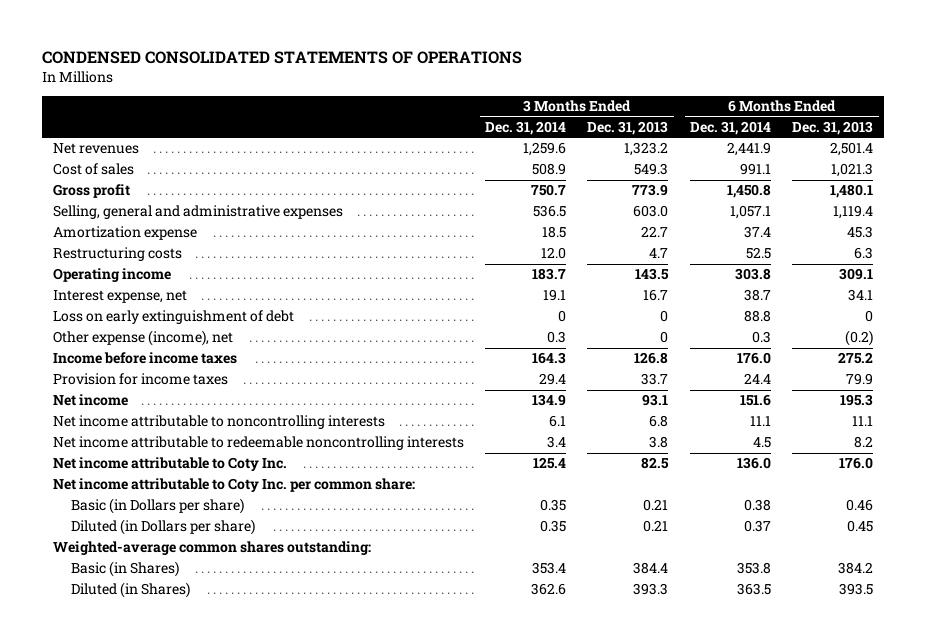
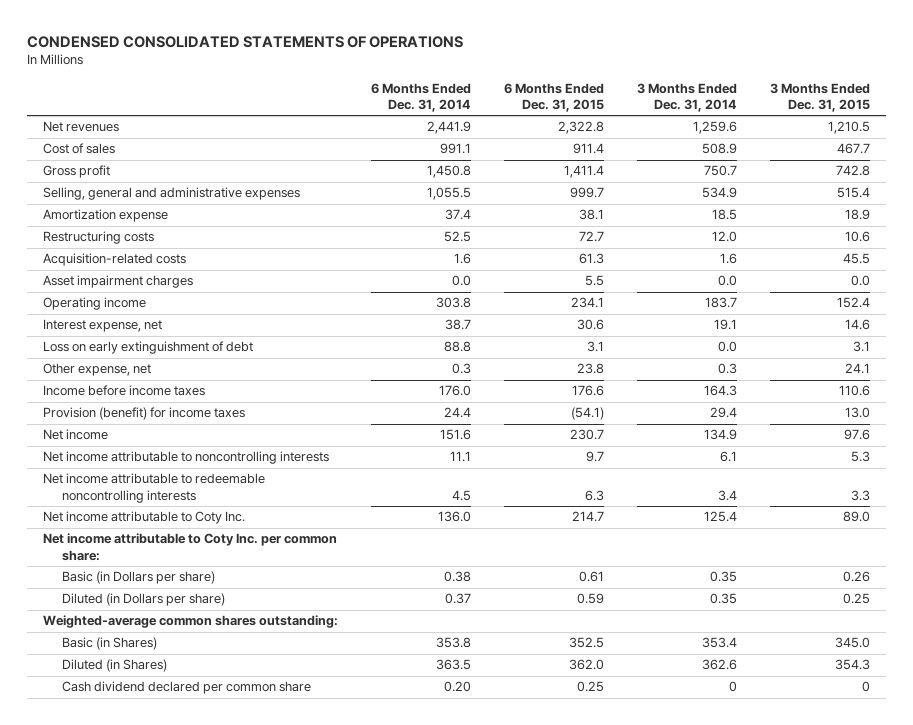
[587,120,669,135] Dec. 31, 2013 -> none
[792,120,874,135] Dec. 31, 2013 -> none
none -> [504,82,605,113] 6 Months Ended Dec. 31, 2015
none -> [769,82,870,113] 3 Months Ended Dec. 31, 2015
[532,205,566,218] 536.5 -> [702,187,738,199] 534.9
[729,205,771,220] 1,057.1 -> [427,187,472,201] 1,055.5
none -> [43,253,187,267] Acquisition-related costs
none -> [43,275,194,289] Asset impairment charges
[557,310,566,323] 0 -> [718,341,738,353] 0.0
[52,330,233,347] Other expense (income), net -> [43,363,152,377] Other expense, net
[52,373,228,386] Provision for income taxes -> [43,407,246,421] Provision (benefit) for income taxes
none -> [62,681,312,695] Cash dividend declared per common share

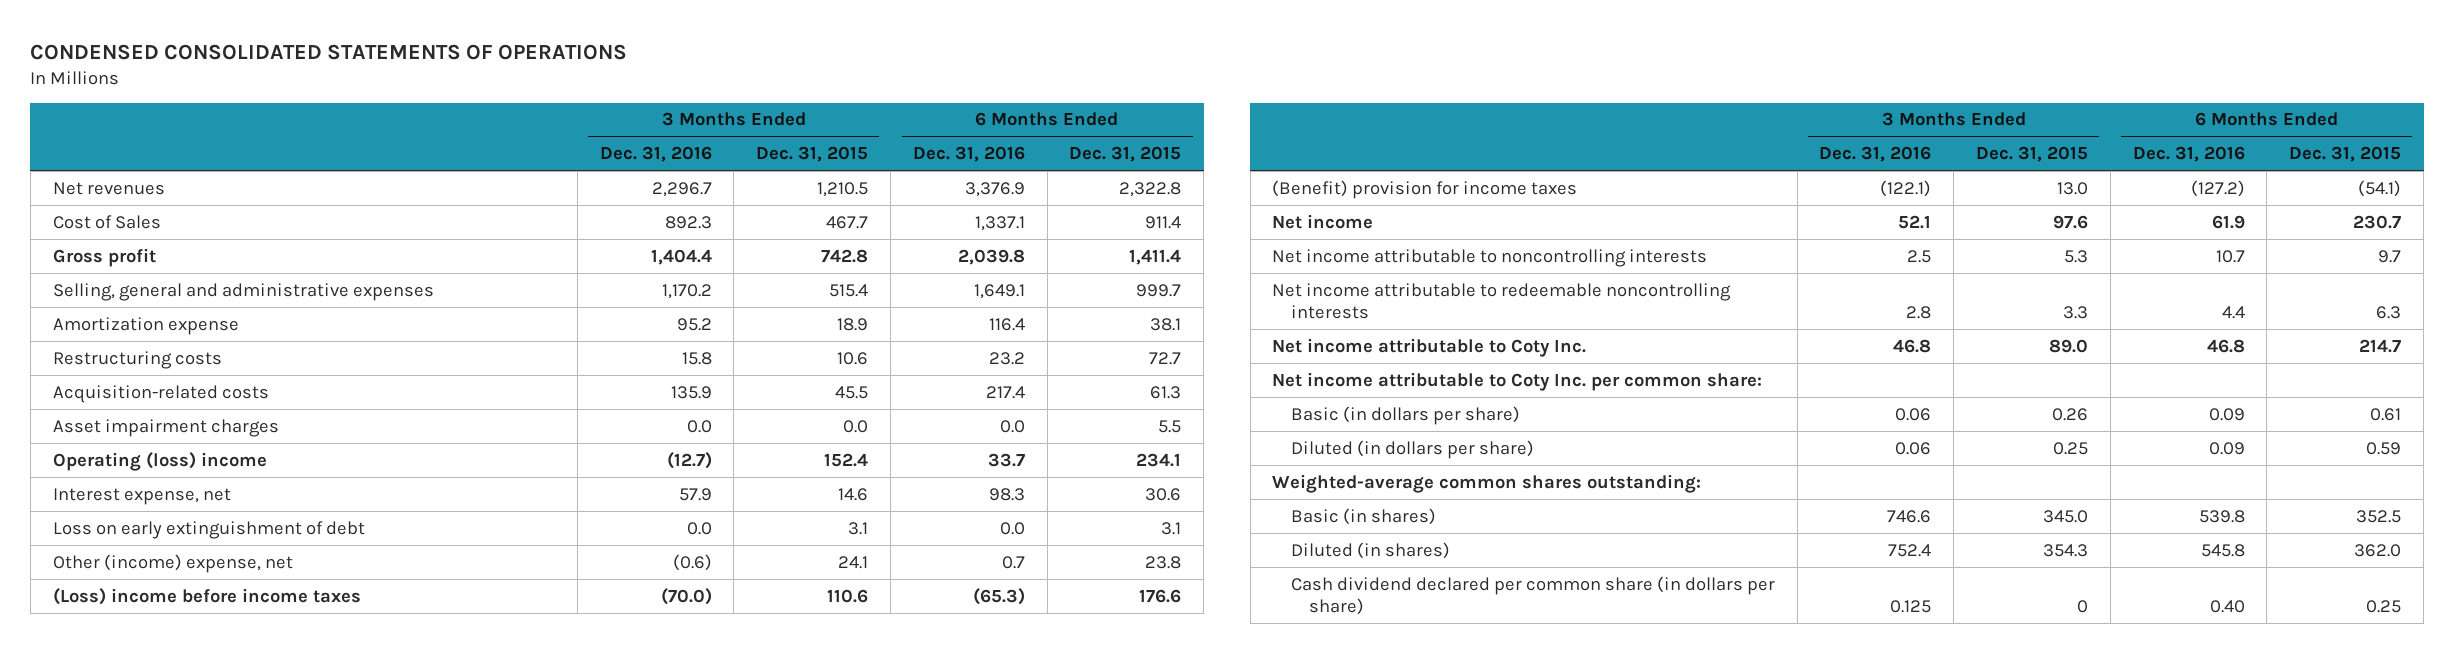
[371,82,472,113] 6 Months Ended Dec. 31, 2014 -> none
[637,82,738,113] 3 Months Ended Dec. 31, 2014 -> none
none -> [599,146,712,163] Dec. 31, 2016
none -> [912,146,1025,163] Dec. 31, 2016
[43,143,116,155] Cost of sales -> [52,214,161,229] Cost of Sales
[43,297,147,311] Operating income -> [52,451,267,471] Operating (loss) income
[43,363,152,377] Other expense, net -> [52,553,293,573] Other (income) expense, net
[43,385,206,397] Income before income taxes -> [52,587,361,605] (Loss) income before income taxes
[43,407,246,421] Provision (benefit) for income taxes -> [1272,179,1578,199] (Benefit) provision for income taxes
[62,571,216,585] Basic (in Dollars per share) -> [1290,405,1520,425] Basic (in dollars per share)
[62,593,226,607] Diluted (in Dollars per share) -> [1290,439,1534,459] Diluted (in dollars per share)
[62,637,158,651] Basic (in Shares) -> [1290,507,1436,525] Basic (in shares)
[62,659,168,673] Diluted (in Shares) -> [1290,541,1450,559] Diluted (in shares)
[62,681,312,695] Cash dividend declared per common share -> [1290,575,1775,615] Cash dividend declared per common share (in dollars per share)

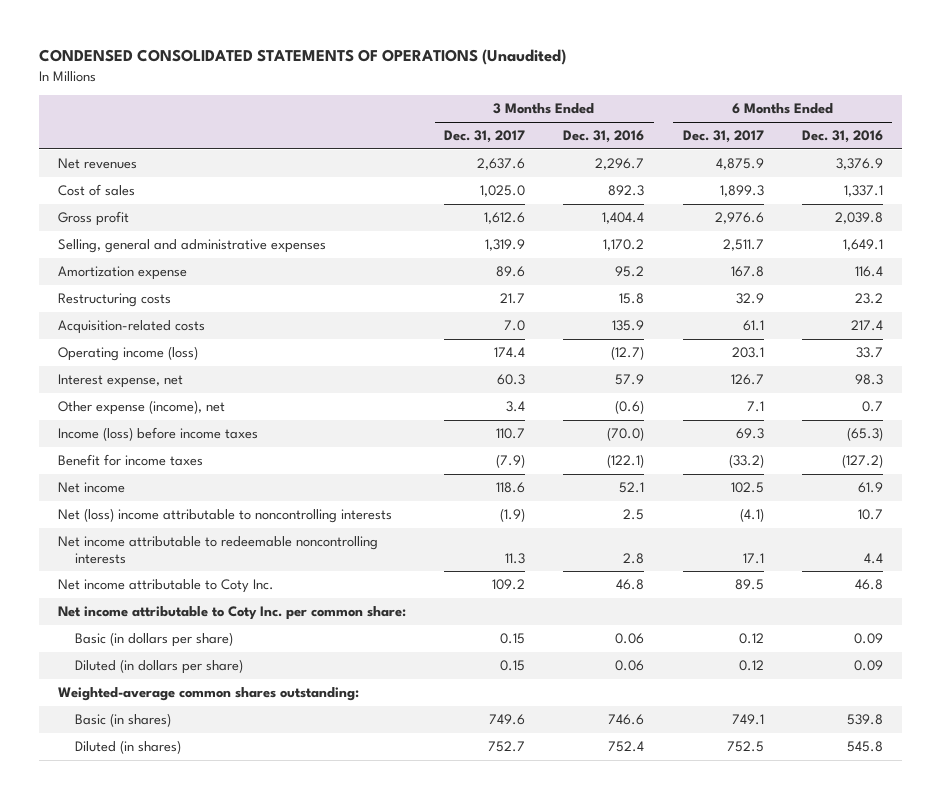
[30,44,628,61] CONDENSED CONSOLIDATED STATEMENTS OF OPERATIONS -> [38,49,566,66] CONDENSED CONSOLIDATED STATEMENTS OF OPERATIONS (Unaudited)
[756,146,869,163] Dec. 31, 2015 -> none
[1069,146,1182,163] Dec. 31, 2015 -> none
none -> [444,130,526,144] Dec. 31, 2017
none -> [682,130,764,144] Dec. 31, 2017
[52,214,161,229] Cost of Sales -> [58,184,136,197] Cost of sales
[52,418,279,437] Asset impairment charges -> none
[52,451,267,471] Operating (loss) income -> [58,346,199,362] Operating income (loss)
[52,520,365,539] Loss on early extinguishment of debt -> none
[52,553,293,573] Other (income) expense, net -> [58,400,226,416] Other expense (income), net
[52,587,361,605] (Loss) income before income taxes -> [58,427,259,442] Income (loss) before income taxes
[1272,179,1578,199] (Benefit) provision for income taxes -> [58,454,204,467] Benefit for income taxes
[1272,248,1708,267] Net income attributable to noncontrolling interests -> [58,508,393,524] Net (loss) income attributable to noncontrolling interests
[1290,575,1775,615] Cash dividend declared per common share (in dollars per share) -> none

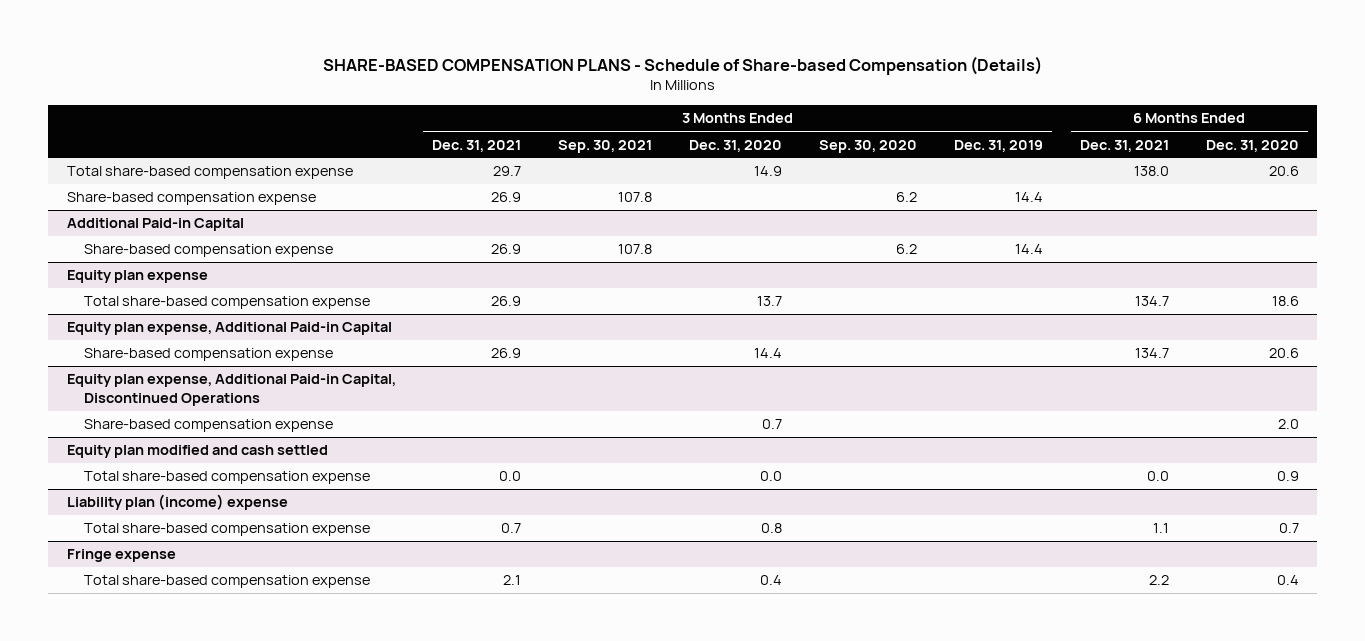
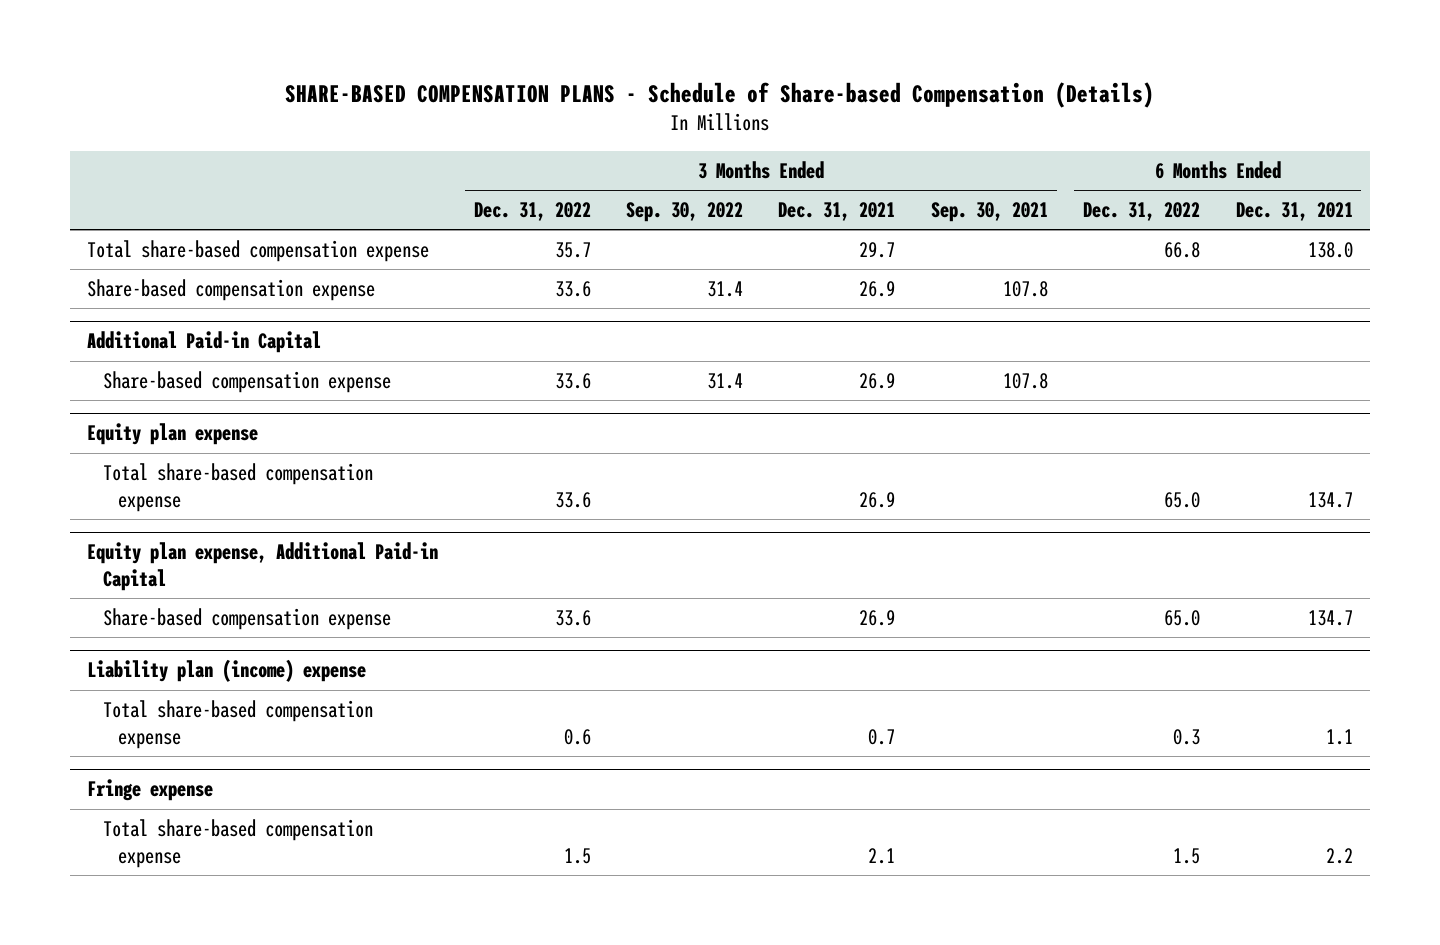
[689,139,783,152] Dec. 31, 2020 -> none
[819,139,918,153] Sep. 30, 2020 -> none
[954,139,1044,152] Dec. 31, 2019 -> none
[1205,139,1299,152] Dec. 31, 2020 -> none
none -> [473,202,591,222] Dec. 31, 2022
none -> [626,202,744,223] Sep. 30, 2022
none -> [1083,202,1201,222] Dec. 31, 2022
[66,374,396,407] Equity plan expense, Additional Paid-in Capital, Discontinued Operations -> none
[83,419,333,433] Share-based compensation expense -> none
[66,445,328,459] Equity plan modified and cash settled -> none
[83,471,370,485] Total share-based compensation expense -> none

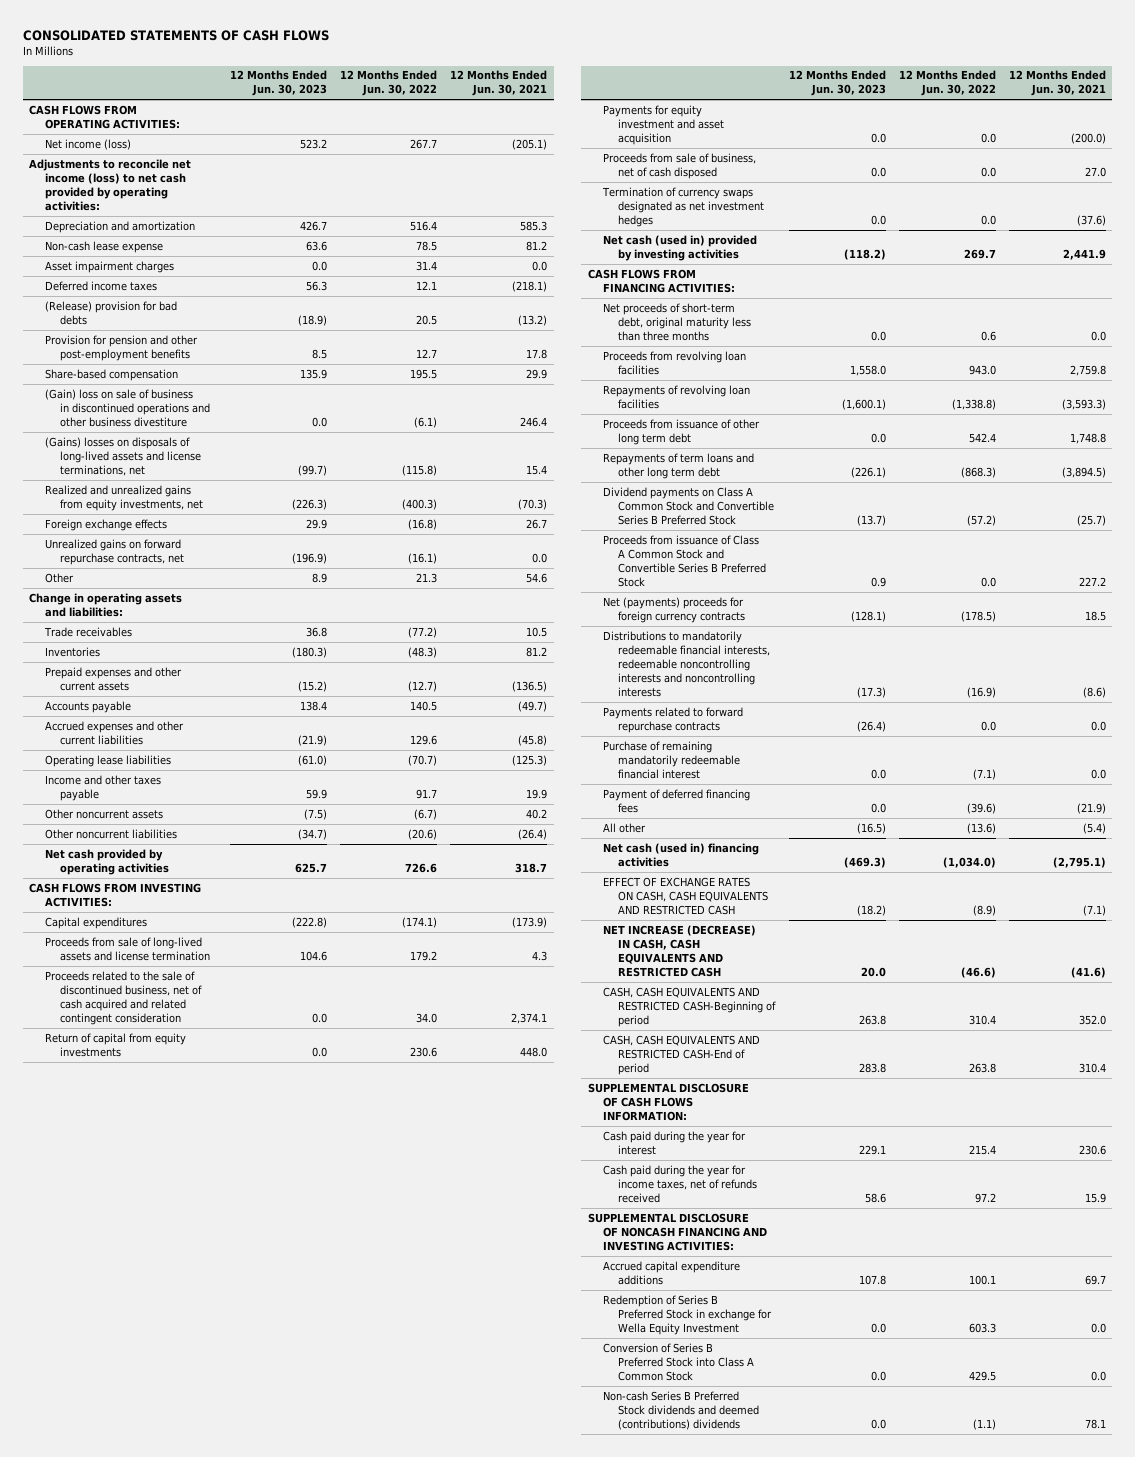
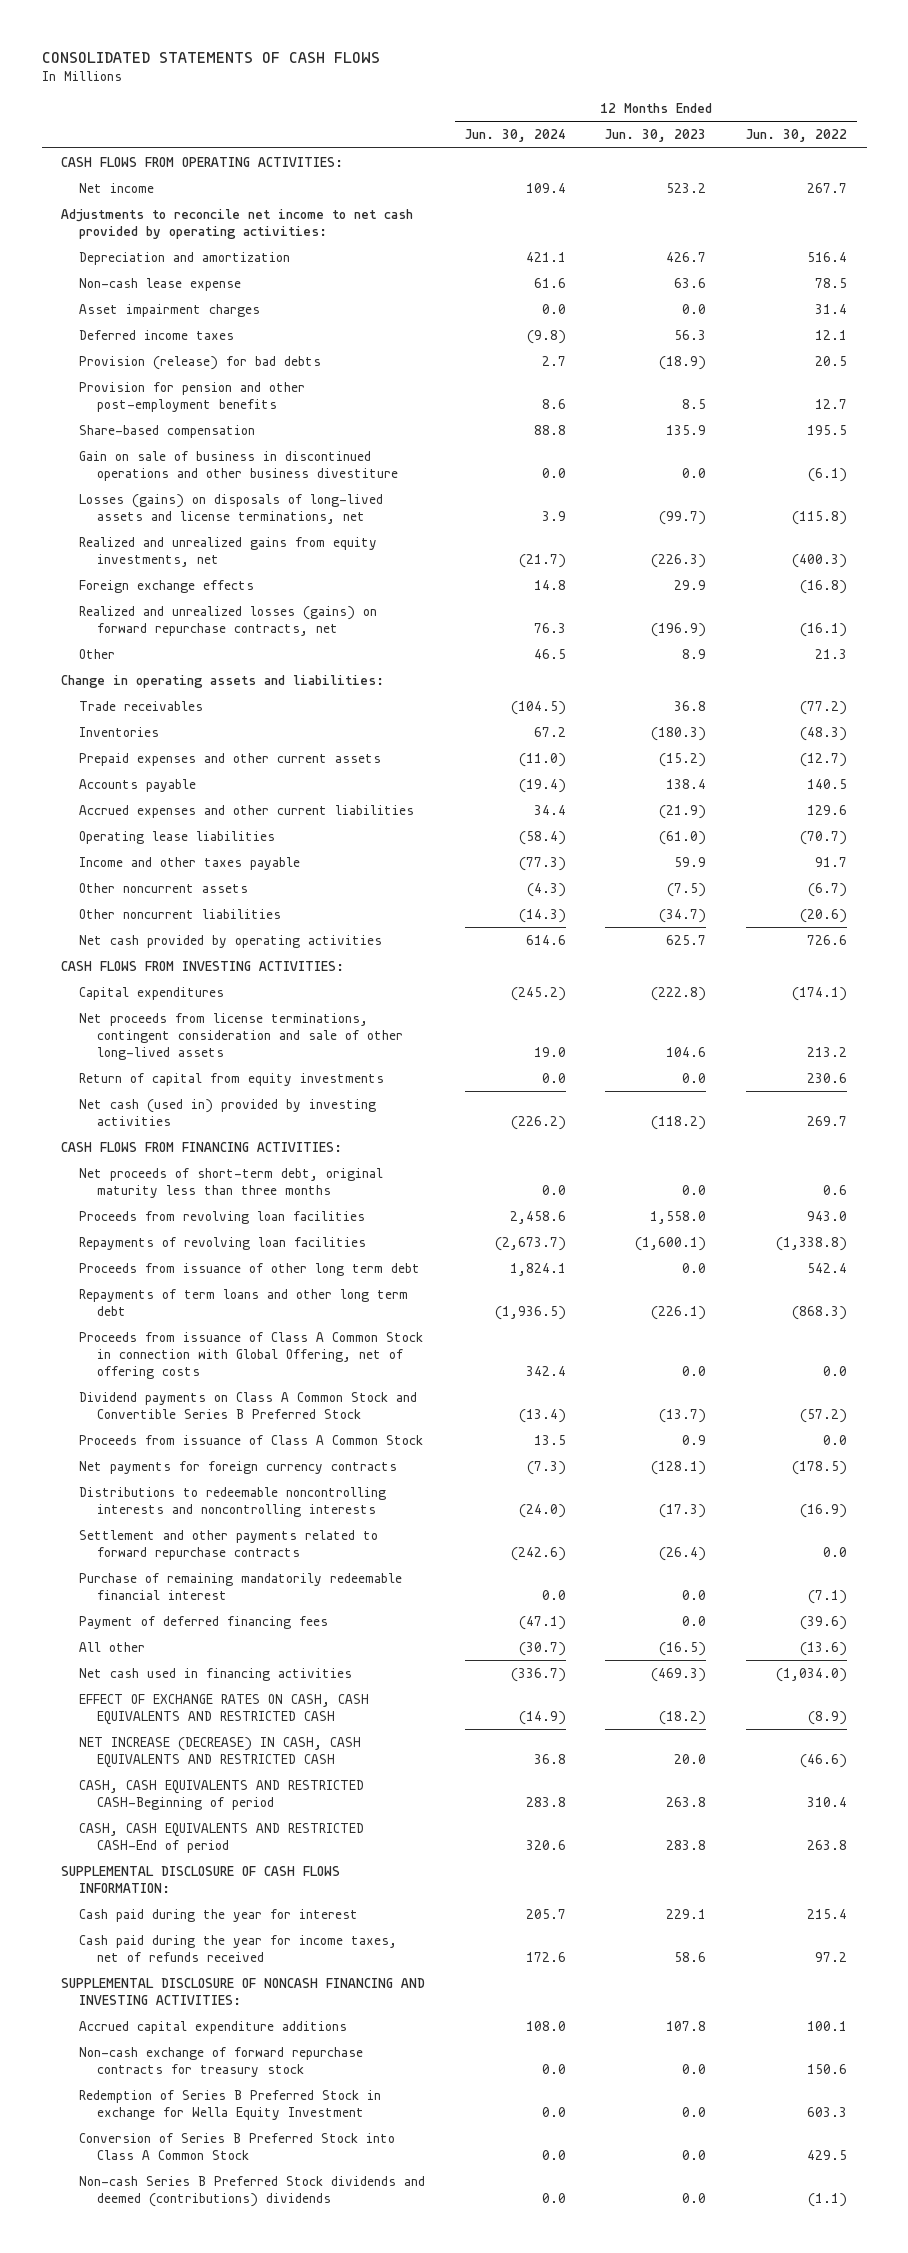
[450,70,548,97] 12 Months Ended Jun. 30, 2021 -> none
none -> [464,129,566,143] Jun. 30, 2024
[44,138,131,150] Net income (loss) -> [79,182,155,193] Net income
[29,158,192,211] Adjustments to reconcile net income (loss) to net cash provided by operating activities: -> [61,208,414,239] Adjustments to reconcile net income to net cash provided by operating activities:
[44,300,177,325] (Release) provision for bad debts -> [79,355,322,370] Provision (release) for bad debts
[44,388,210,427] (Gain) loss on sale of business in discontinued operations and other business divestiture -> [79,450,399,481] Gain on sale of business in discontinued operations and other business divestiture
[44,436,201,476] (Gains) losses on disposals of long-lived assets and license terminations, net -> [79,493,384,524] Losses (gains) on disposals of long-lived assets and license terminations, net
[44,538,184,565] Unrealized gains on forward repurchase contracts, net -> [79,605,378,636] Realized and unrealized losses (gains) on forward repurchase contracts, net
[44,970,202,1025] Proceeds related to the sale of discontinued business, net of cash acquired and related contingent consideration -> none
[44,936,210,961] Proceeds from sale of long-lived assets and license termination -> [79,1012,404,1060] Net proceeds from license terminations, contingent consideration and sale of other long-lived assets
[410,950,438,961] 179.2 -> [806,1046,847,1057] 213.2
[603,104,725,145] Payments for equity investment and asset acquisition -> none
[603,152,757,179] Proceeds from sale of business, net of cash disposed -> none
[602,186,765,227] Termination of currency swaps designated as net investment hedges -> none
none -> [79,1331,424,1379] Proceeds from issuance of Class A Common Stock in connection with Global Offering, net of offering costs
[603,534,767,587] Proceeds from issuance of Class A Common Stock and Convertible Series B Preferred Stock -> [79,1434,424,1445] Proceeds from issuance of Class A Common Stock
[603,596,746,623] Net (payments) proceeds for foreign currency contracts -> [79,1460,398,1474] Net payments for foreign currency contracts
[603,630,771,697] Distributions to mandatorily redeemable financial interests, redeemable noncontrolling interests and noncontrolling interests -> [79,1486,387,1517] Distributions to redeemable noncontrolling interests and noncontrolling interests
[603,706,744,733] Payments related to forward repurchase contracts -> [79,1529,379,1560] Settlement and other payments related to forward repurchase contracts
[603,842,760,867] Net cash (used in) financing activities -> [79,1667,353,1681] Net cash used in financing activities
none -> [79,2046,364,2077] Non-cash exchange of forward repurchase contracts for treasury stock

